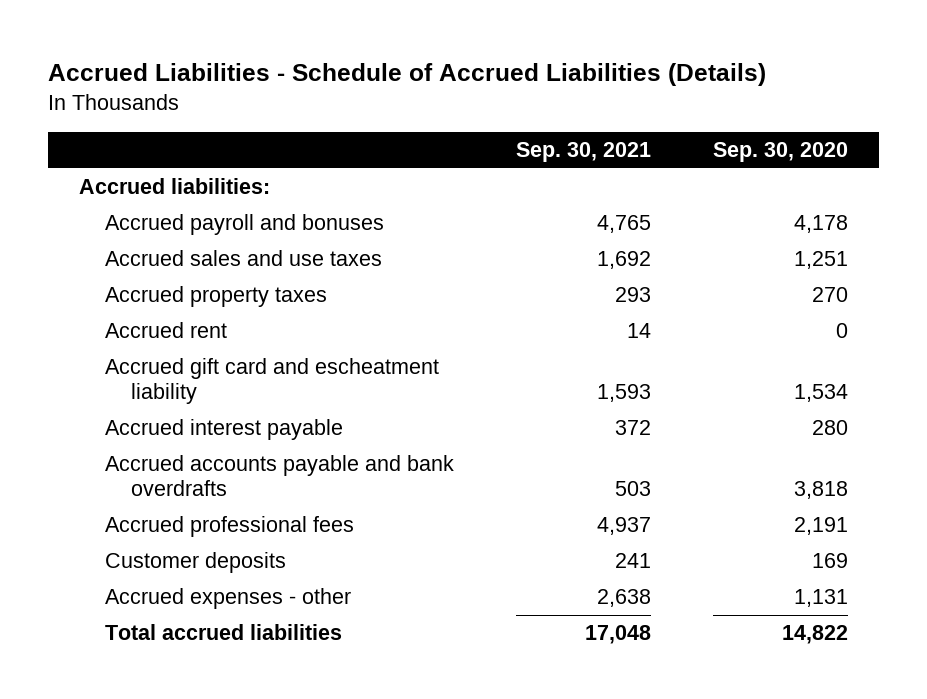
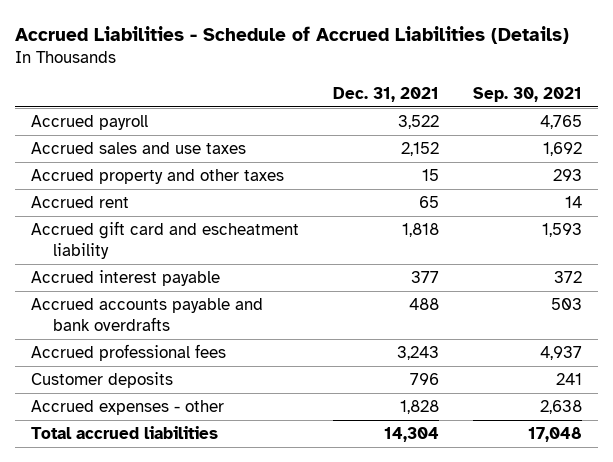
[712,141,848,162] Sep. 30, 2020 -> none
none -> [333,86,440,102] Dec. 31, 2021
[79,178,271,195] Accrued liabilities: -> none
[105,214,385,236] Accrued payroll and bonuses -> [31,115,149,131] Accrued payroll
[105,286,328,308] Accrued property taxes -> [31,169,285,185] Accrued property and other taxes

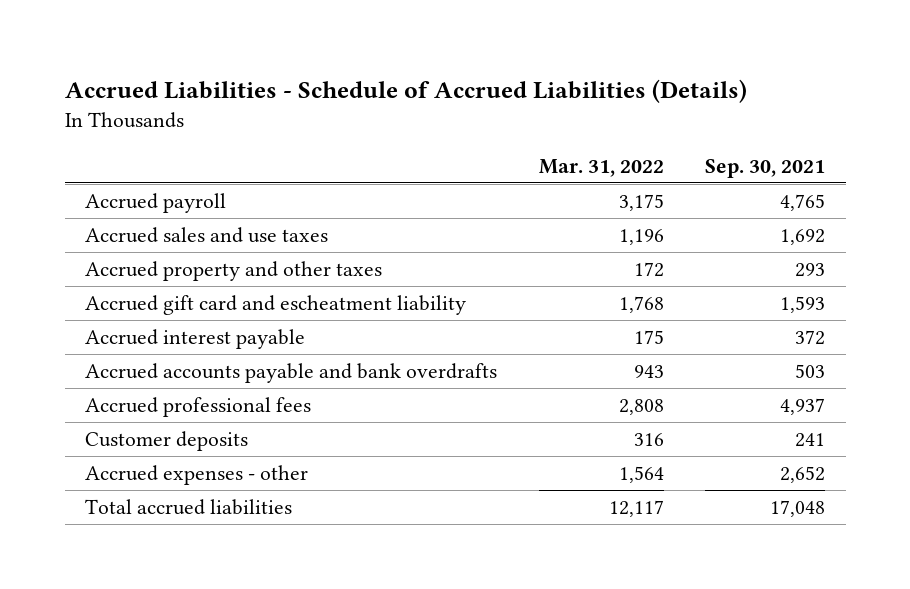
[333,86,440,102] Dec. 31, 2021 -> none
none -> [538,158,664,177] Mar. 31, 2022
[31,196,130,209] Accrued rent -> none
[539,400,582,415] 2,638 -> [779,465,825,483] 2,652

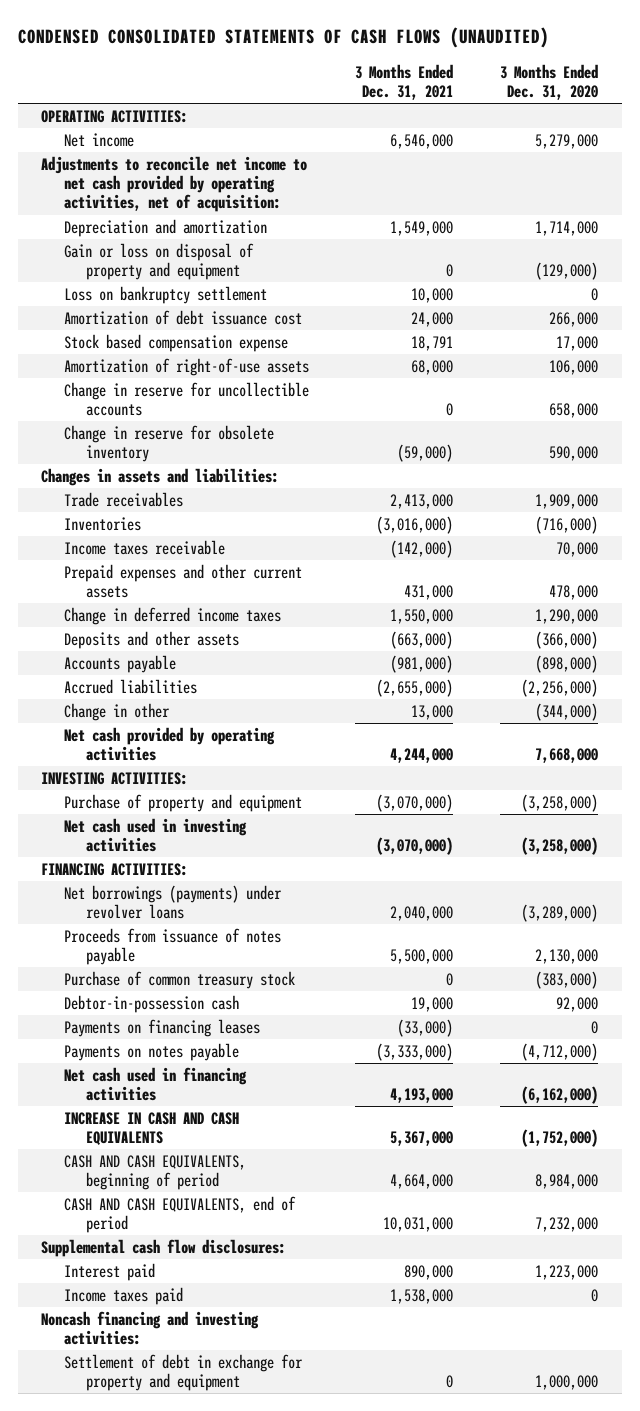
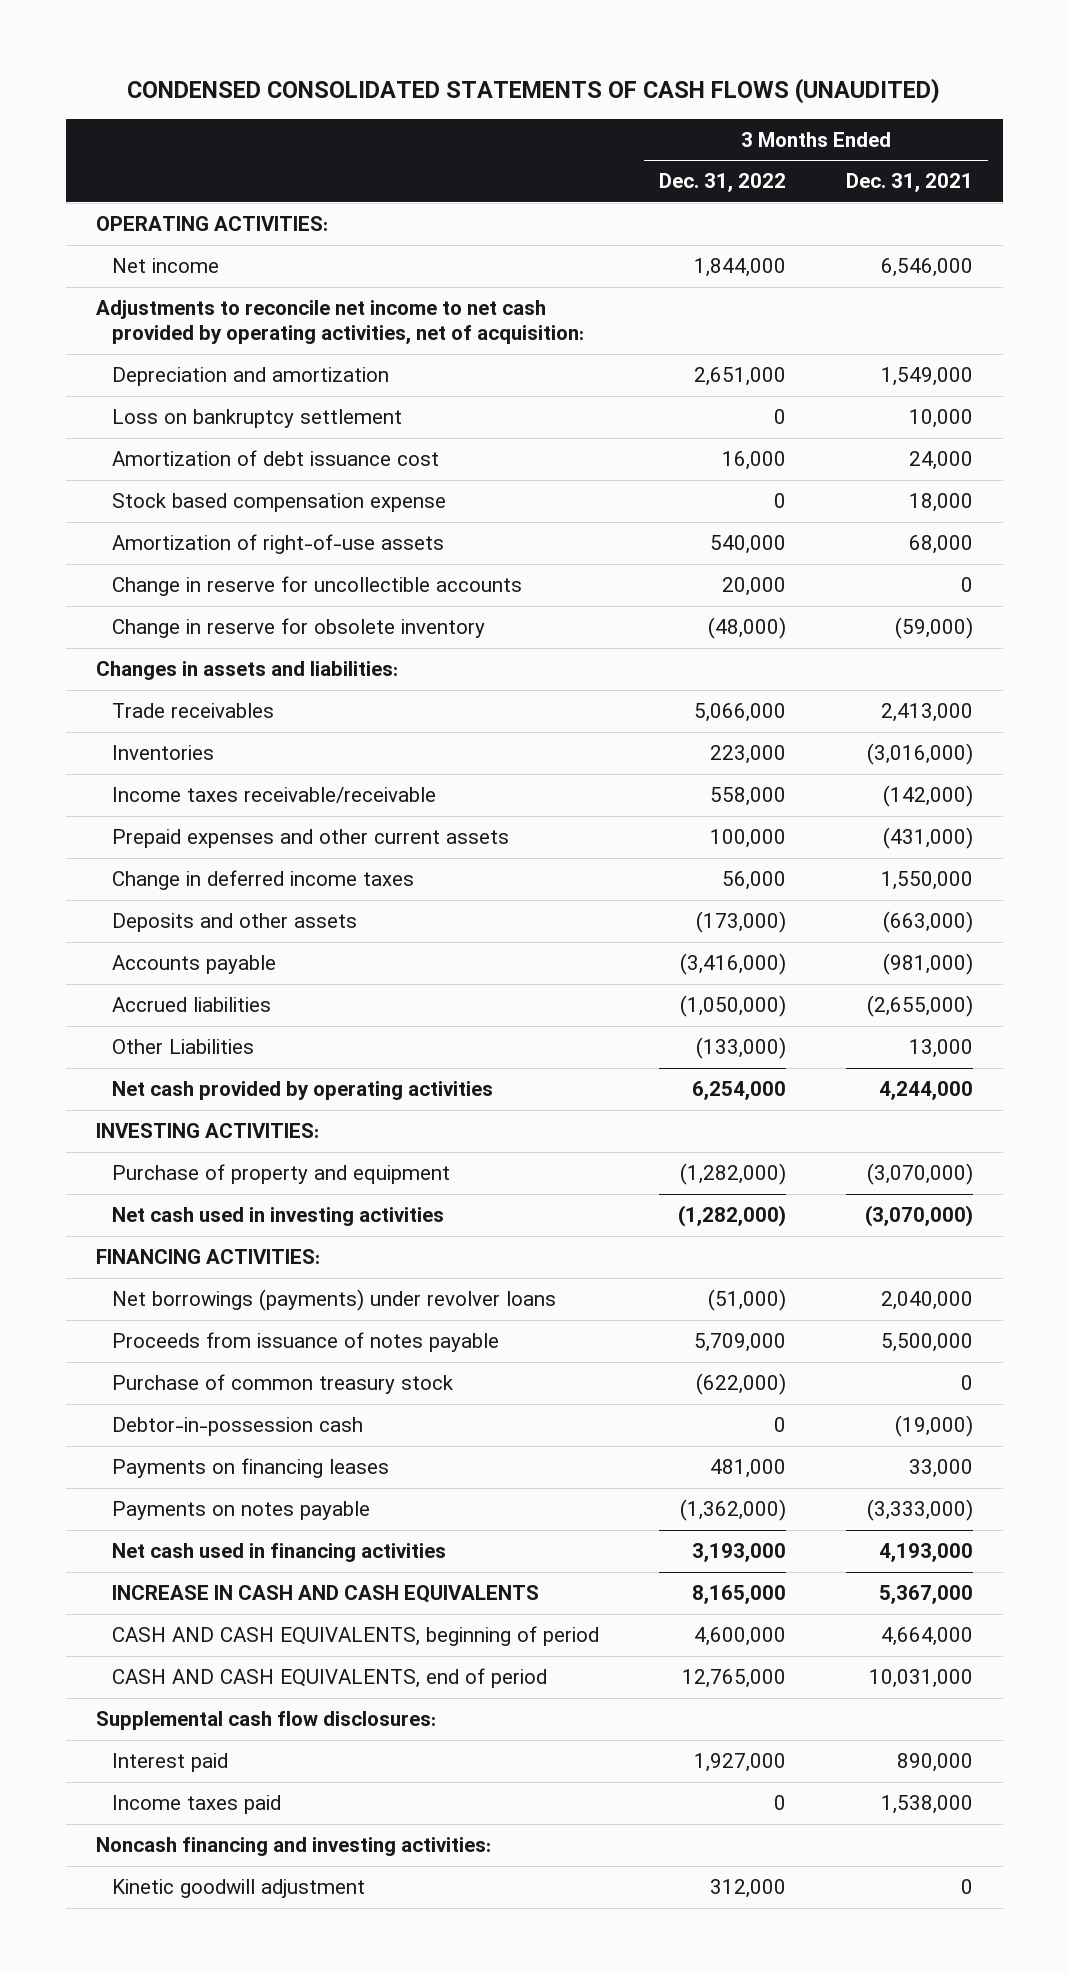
[500,63,599,100] 3 Months Ended Dec. 31, 2020 -> none
none -> [659,173,787,193] Dec. 31, 2022
[63,242,254,281] Gain or loss on disposal of property and equipment -> none
[411,335,454,351] 18,791 -> [908,493,973,513] 18,000
[63,539,225,555] Income taxes receivable -> [112,787,437,804] Income taxes receivable/receivable
[404,585,454,601] 431,000 -> [882,827,973,850] (431,000)
[63,702,170,721] Change in other -> [112,1039,255,1055] Other Liabilities
[411,996,454,1012] 19,000 -> [894,1415,973,1438] (19,000)
[397,1018,454,1037] (33,000) -> [908,1459,973,1479] 33,000
[63,1353,303,1392] Settlement of debt in exchange for property and equipment -> none
none -> [112,1879,366,1899] Kinetic goodwill adjustment

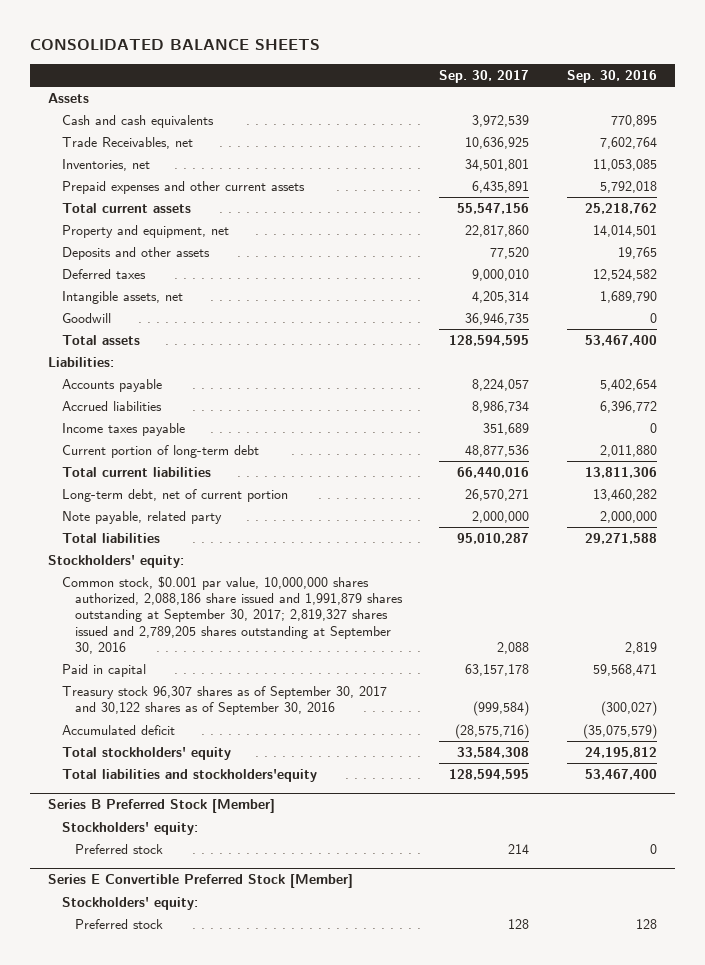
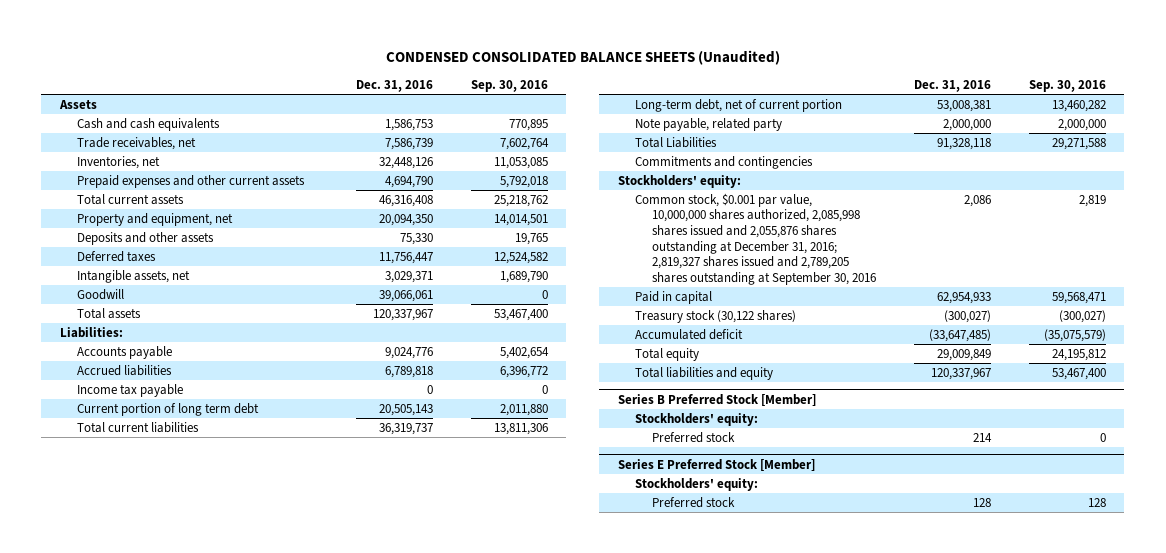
[29,39,320,51] CONSOLIDATED BALANCE SHEETS -> [385,49,780,65] CONDENSED CONSOLIDATED BALANCE SHEETS (Unaudited)
[439,69,530,83] Sep. 30, 2017 -> none
none -> [355,80,433,93] Dec. 31, 2016
[61,136,193,149] Trade Receivables, net -> [77,136,197,150] Trade receivables, net
[61,422,185,436] Income taxes payable -> [77,383,184,397] Income tax payable
[61,444,259,458] Current portion of long-term debt -> [77,402,260,416] Current portion of long term debt
[61,532,160,543] Total liabilities -> [635,136,718,148] Total Liabilities
none -> [635,155,814,169] Commitments and contingencies
[61,575,404,654] Common stock, $0.001 par value, 10,000,000 shares authorized, 2,088,186 share issued and 1,991,879 shares outstanding at September 30, 2017; 2,819,327 shares issued and 2,789,205 shares outstanding at September 30, 2016 -> [635,192,877,285] Common stock, $0.001 par value, 10,000,000 shares authorized, 2,085,998 shares issued and 2,055,876 shares outstanding at December 31, 2016; 2,819,327 shares issued and 2,789,205 shares outstanding at September 30, 2016
[61,685,387,716] Treasury stock 96,307 shares as of September 30, 2017 and 30,122 shares as of September 30, 2016 -> [635,309,797,323] Treasury stock (30,122 shares)
[61,746,231,760] Total stockholders' equity -> [635,347,700,361] Total equity
[61,768,317,782] Total liabilities and stockholders'equity -> [635,366,774,380] Total liabilities and equity
[48,873,354,888] Series E Convertible Preferred Stock [Member] -> [618,458,816,471] Series E Preferred Stock [Member]

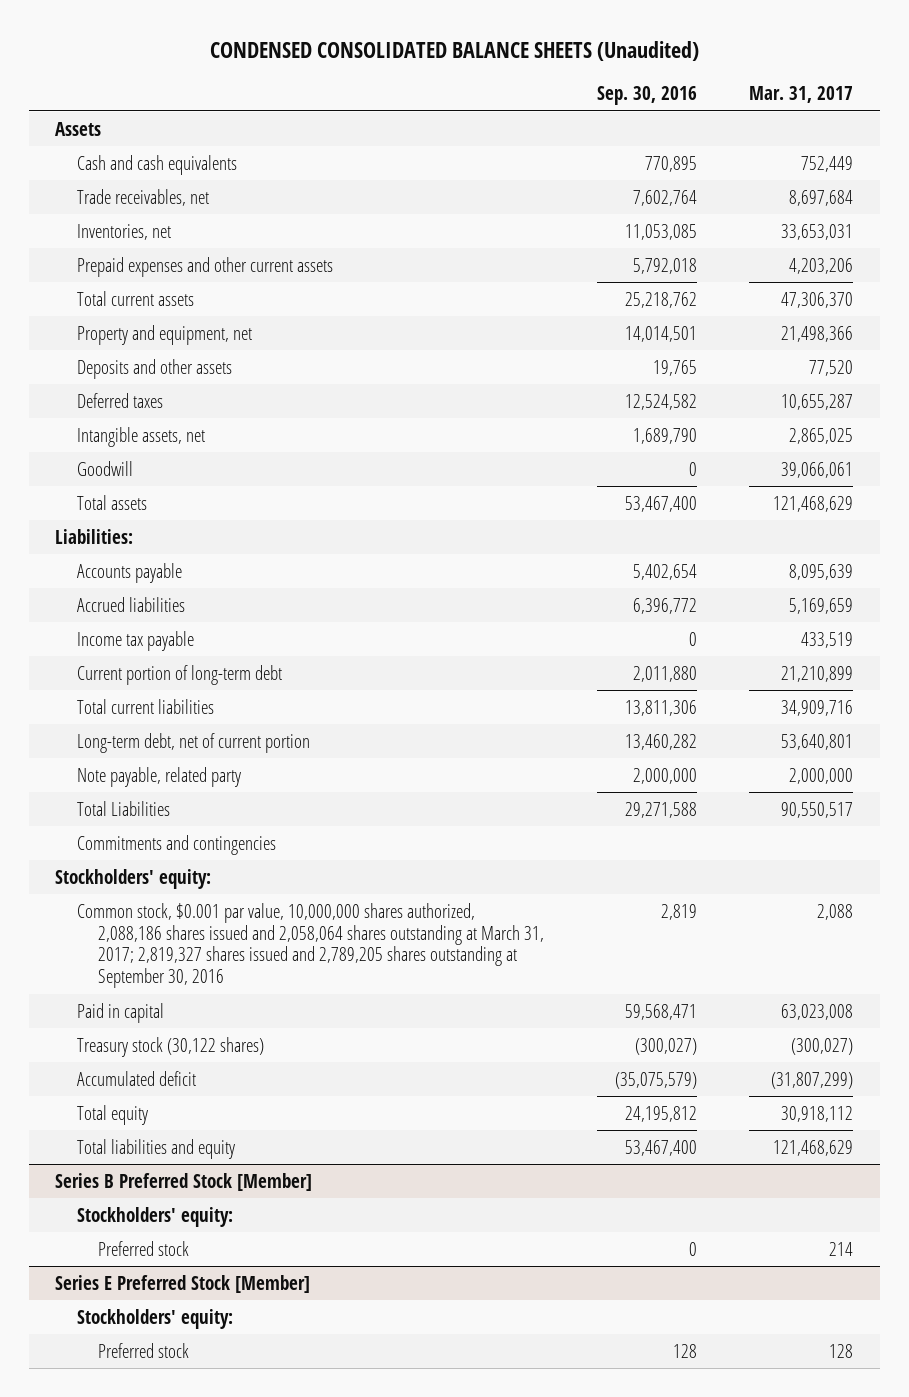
[355,80,433,93] Dec. 31, 2016 -> none
none -> [749,86,854,104] Mar. 31, 2017
[77,402,260,416] Current portion of long term debt -> [76,664,282,685] Current portion of long-term debt
[635,192,877,285] Common stock, $0.001 par value, 10,000,000 shares authorized, 2,085,998 shares issued and 2,055,876 shares outstanding at December 31, 2016; 2,819,327 shares issued and 2,789,205 shares outstanding at September 30, 2016 -> [76,902,544,989] Common stock, $0.001 par value, 10,000,000 shares authorized, 2,088,186 shares issued and 2,058,064 shares outstanding at March 31, 2017; 2,819,327 shares issued and 2,789,205 shares outstanding at September 30, 2016

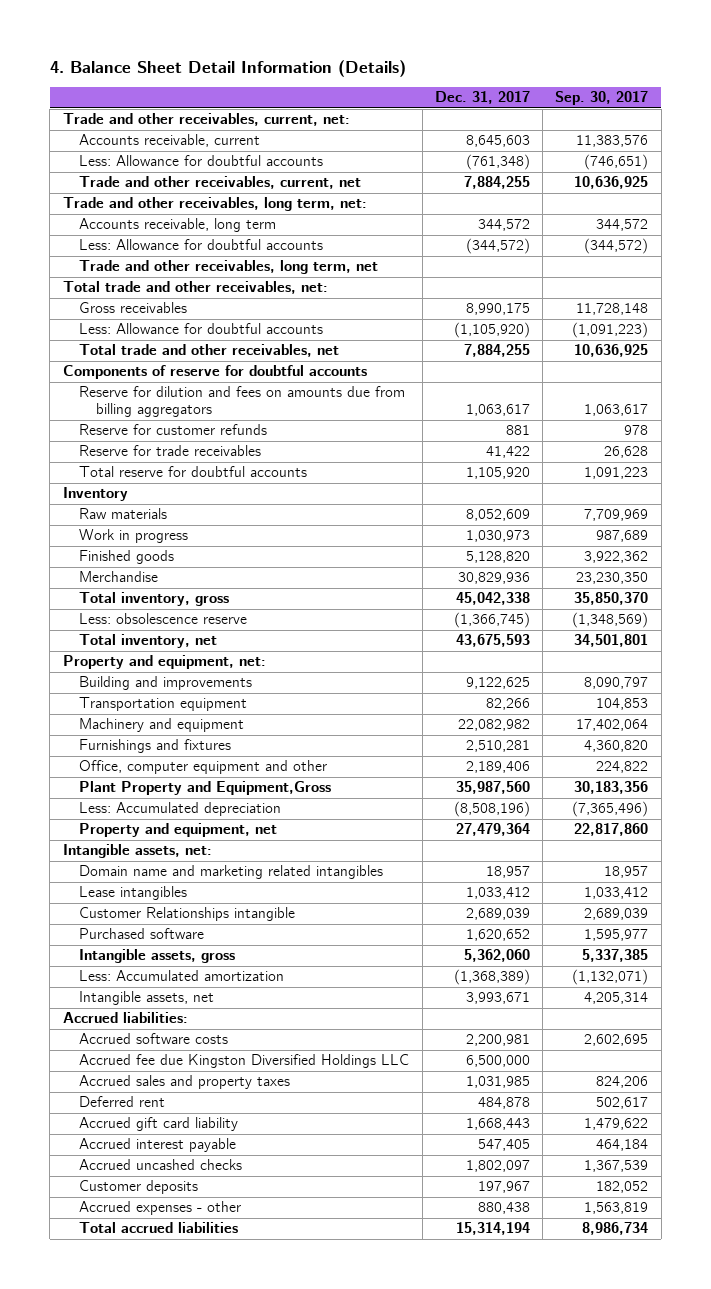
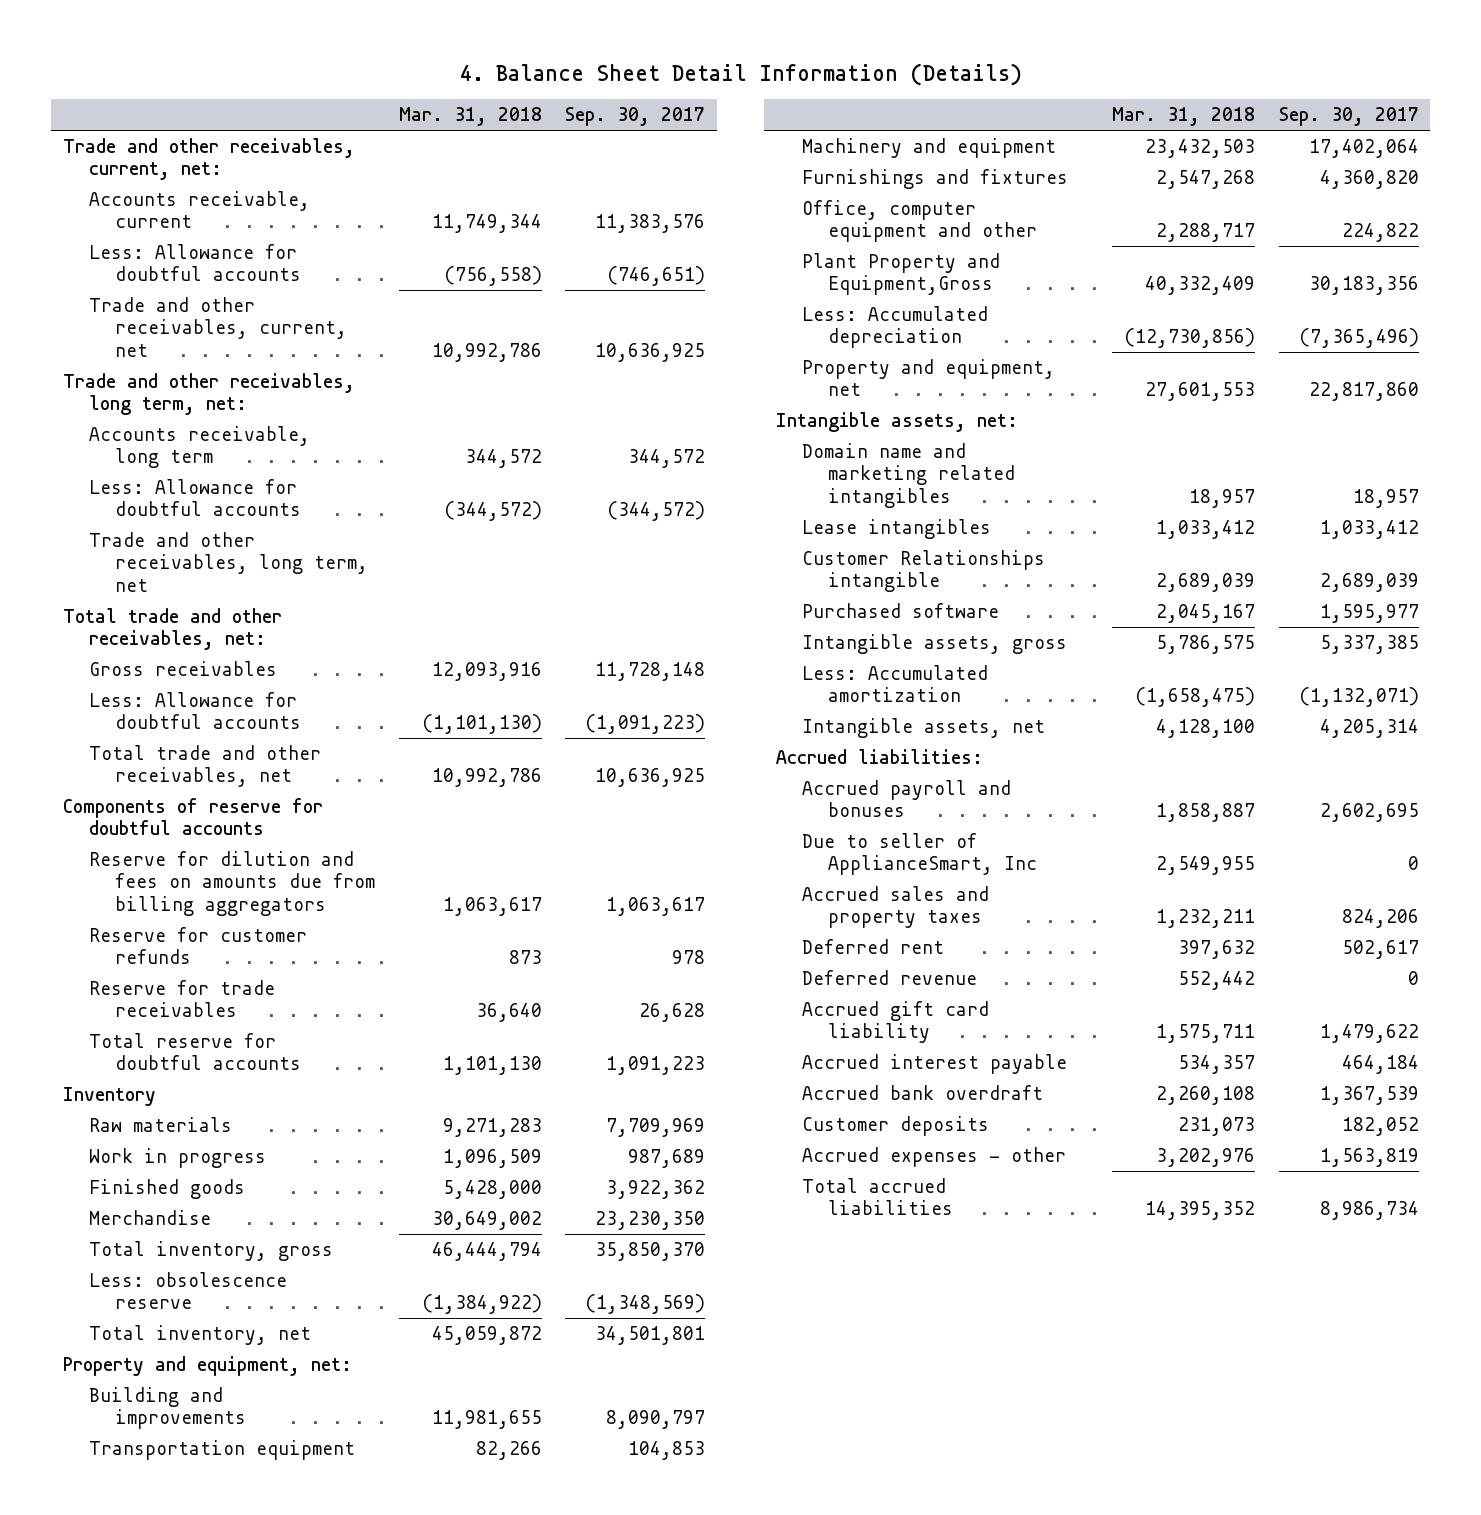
[434,91,530,105] Dec. 31, 2017 -> none
none -> [398,107,542,127] Mar. 31, 2018
[79,1054,410,1069] Accrued fee due Kingston Diversified Holdings LLC -> none
[79,1033,229,1045] Accrued software costs -> [802,779,1012,818] Accrued payroll and bonuses
none -> [802,832,1038,876] Due to seller of ApplianceSmart, Inc
none -> [802,969,978,985] Deferred revenue
[79,1159,243,1171] Accrued uncashed checks -> [802,1084,1044,1100] Accrued bank overdraft

